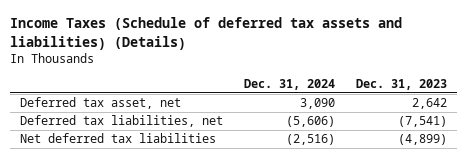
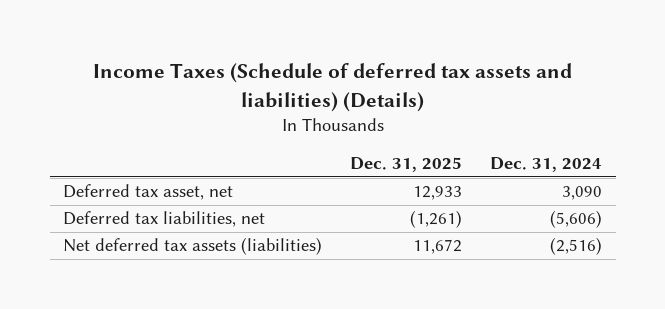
[356,78,448,90] Dec. 31, 2023 -> none
none -> [350,157,463,173] Dec. 31, 2025
[20,133,217,144] Net deferred tax liabilities -> [63,237,323,256] Net deferred tax assets (liabilities)

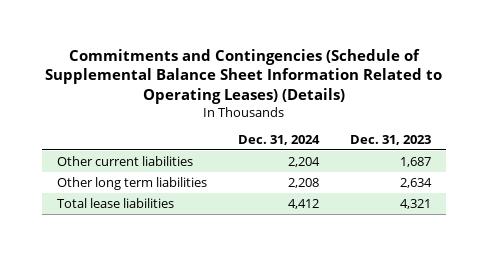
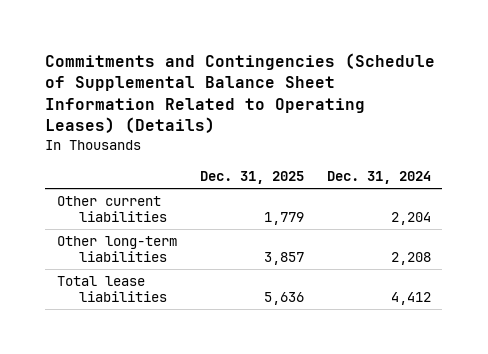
[349,135,431,146] Dec. 31, 2023 -> none
none -> [199,171,304,185] Dec. 31, 2025
[56,176,207,190] Other long term liabilities -> [56,236,177,263] Other long-term liabilities

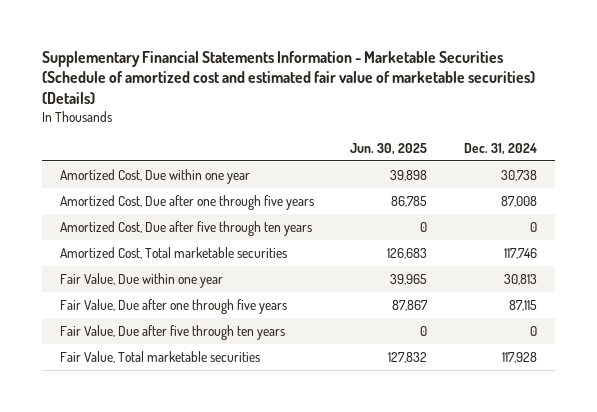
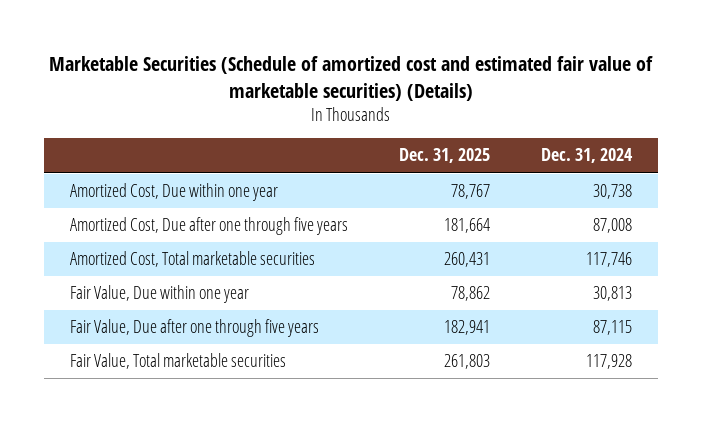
[41,50,535,104] Supplementary Financial Statements Information - Marketable Securities (Schedule of amortized cost and estimated fair value of marketable securities) (Details) -> [48,55,653,101] Marketable Securities (Schedule of amortized cost and estimated fair value of marketable securities) (Details)
[350,142,428,155] Jun. 30, 2025 -> none
none -> [398,148,490,164] Dec. 31, 2025
[60,220,313,236] Amortized Cost, Due after five through ten years -> none
[60,324,286,340] Fair Value, Due after five through ten years -> none

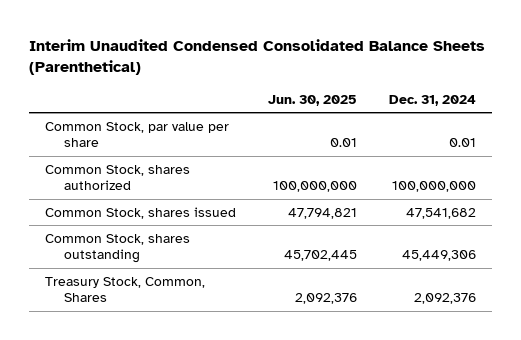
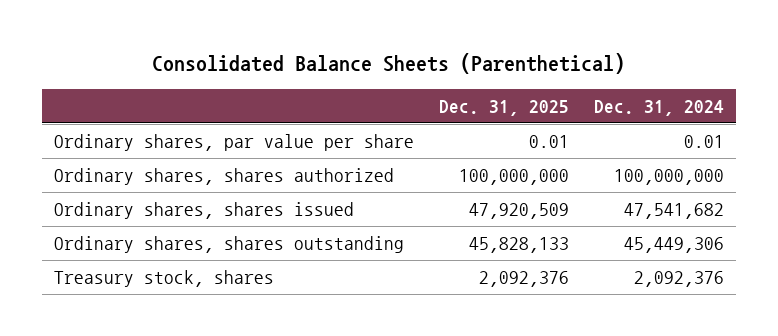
[29,38,486,76] Interim Unaudited Condensed Consolidated Balance Sheets (Parenthetical) -> [151,53,625,75] Consolidated Balance Sheets (Parenthetical)
[267,94,357,106] Jun. 30, 2025 -> none
none -> [438,99,569,116] Dec. 31, 2025
[45,121,230,148] Common Stock, par value per share -> [53,133,414,151] Ordinary shares, par value per share
[45,164,191,191] Common Stock, shares authorized -> [53,167,394,185] Ordinary shares, shares authorized
[45,206,237,219] Common Stock, shares issued -> [53,201,354,219] Ordinary shares, shares issued
[45,233,191,264] Common Stock, shares outstanding -> [53,235,404,253] Ordinary shares, shares outstanding
[45,276,206,303] Treasury Stock, Common, Shares -> [53,269,274,287] Treasury stock, shares

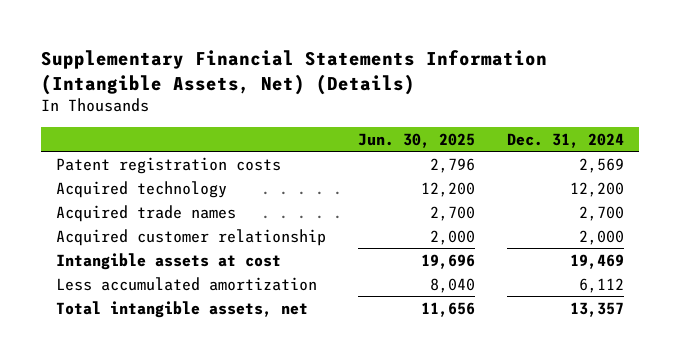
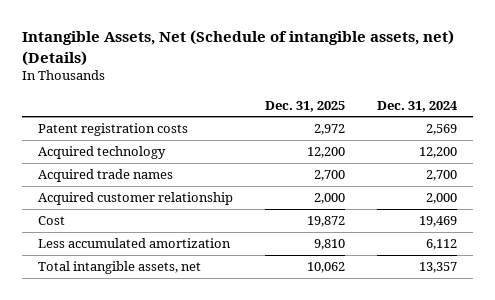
[40,50,547,95] Supplementary Financial Statements Information (Intangible Assets, Net) (Details) -> [22,30,455,66] Intangible Assets, Net (Schedule of intangible assets, net) (Details)
[358,132,476,148] Jun. 30, 2025 -> none
none -> [265,100,346,112] Dec. 31, 2025
[56,252,282,270] Intangible assets at cost -> [38,216,66,226] Cost

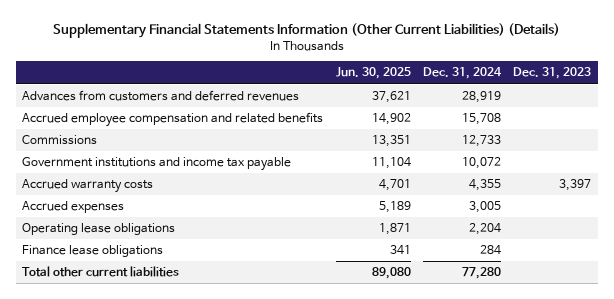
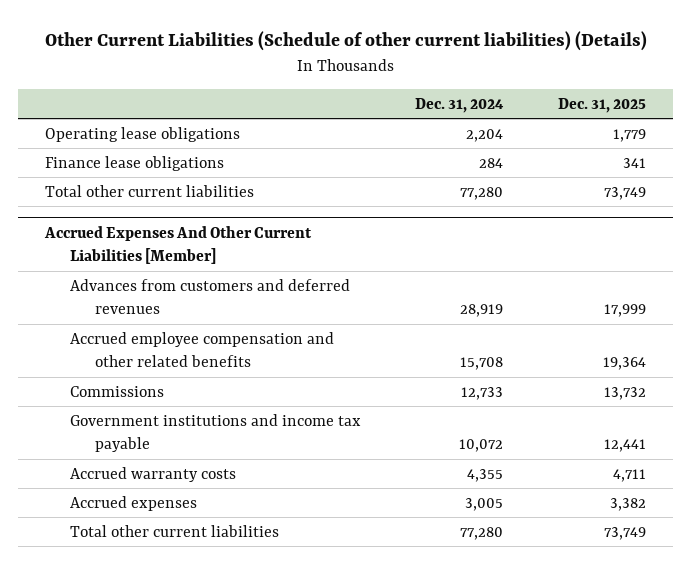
[52,23,560,39] Supplementary Financial Statements Information (Other Current Liabilities) (Details) -> [44,30,647,51] Other Current Liabilities (Schedule of other current liabilities) (Details)
[335,67,411,80] Jun. 30, 2025 -> none
[513,67,592,80] Dec. 31, 2023 -> none
none -> [557,97,646,113] Dec. 31, 2025
[22,223,176,236] Operating lease obligations -> [45,126,241,142] Operating lease obligations
[22,245,164,258] Finance lease obligations -> [45,155,225,171] Finance lease obligations
none -> [45,184,255,197] Total other current liabilities
none -> [44,225,313,265] Accrued Expenses And Other Current Liabilities [Member]
[22,112,324,128] Accrued employee compensation and related benefits -> [69,331,334,368] Accrued employee compensation and other related benefits

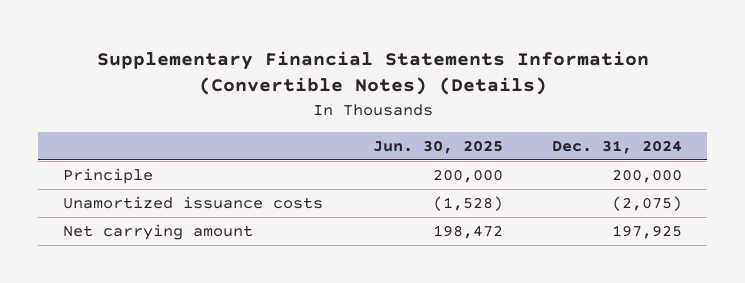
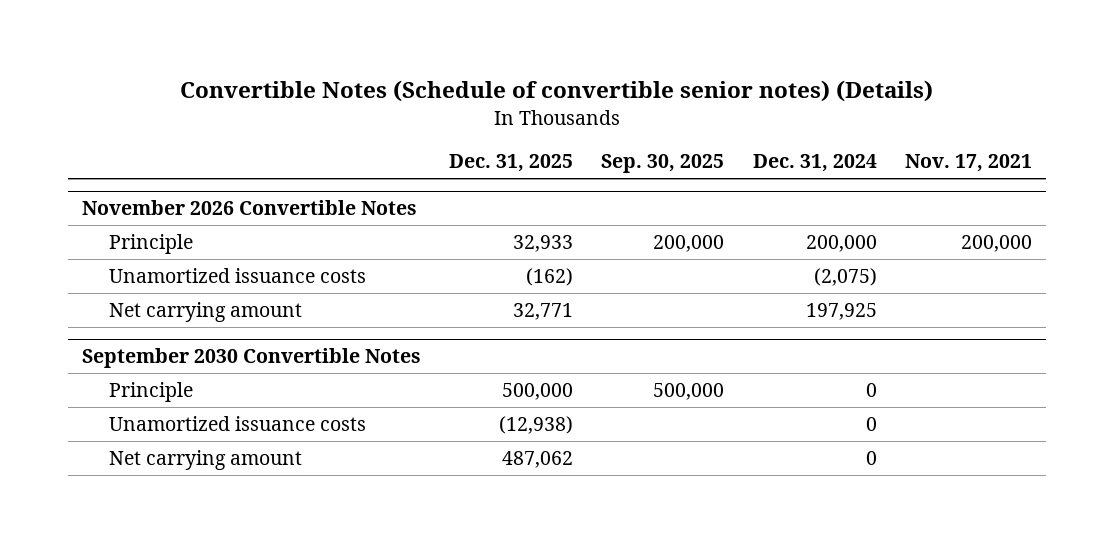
[96,50,649,96] Supplementary Financial Statements Information (Convertible Notes) (Details) -> [179,80,933,103] Convertible Notes (Schedule of convertible senior notes) (Details)
[372,139,503,154] Jun. 30, 2025 -> none
none -> [449,154,574,173] Dec. 31, 2025
none -> [601,154,725,174] Sep. 30, 2025
none -> [904,154,1032,173] Nov. 17, 2021
none -> [82,200,418,216] November 2026 Convertible Notes
none -> [82,348,422,369] September 2030 Convertible Notes
none -> [109,382,194,403] Principle
none -> [109,416,367,432] Unamortized issuance costs
none -> [109,450,303,471] Net carrying amount

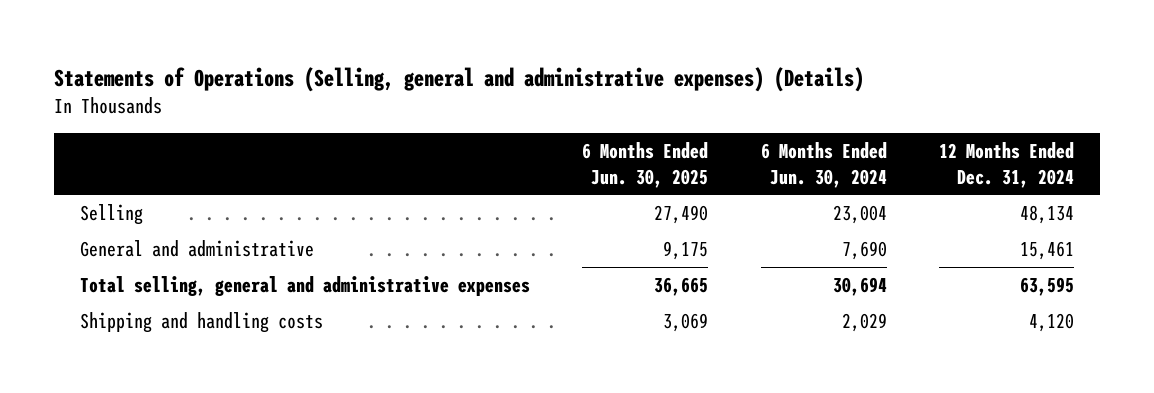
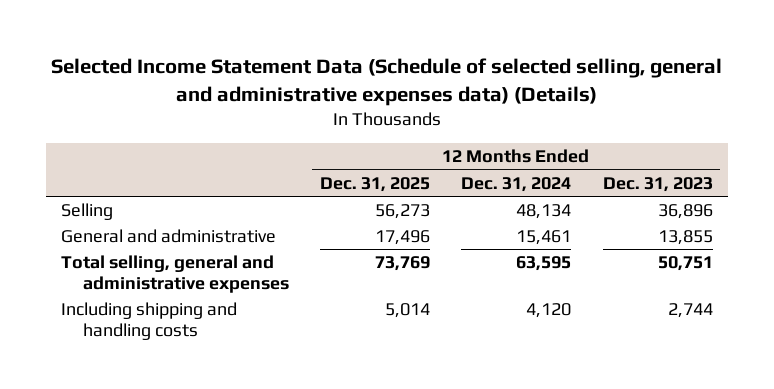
[54,66,865,92] Statements of Operations (Selling, general and administrative expenses) (Details) -> [50,58,722,107] Selected Income Statement Data (Schedule of selected selling, general and administrative expenses data) (Details)
[582,141,709,188] 6 Months Ended Jun. 30, 2025 -> none
[760,141,887,188] 6 Months Ended Jun. 30, 2024 -> none
none -> [320,176,431,192] Dec. 31, 2025
none -> [602,176,713,192] Dec. 31, 2023
[80,311,324,333] Shipping and handling costs -> [61,302,238,341] Including shipping and handling costs

